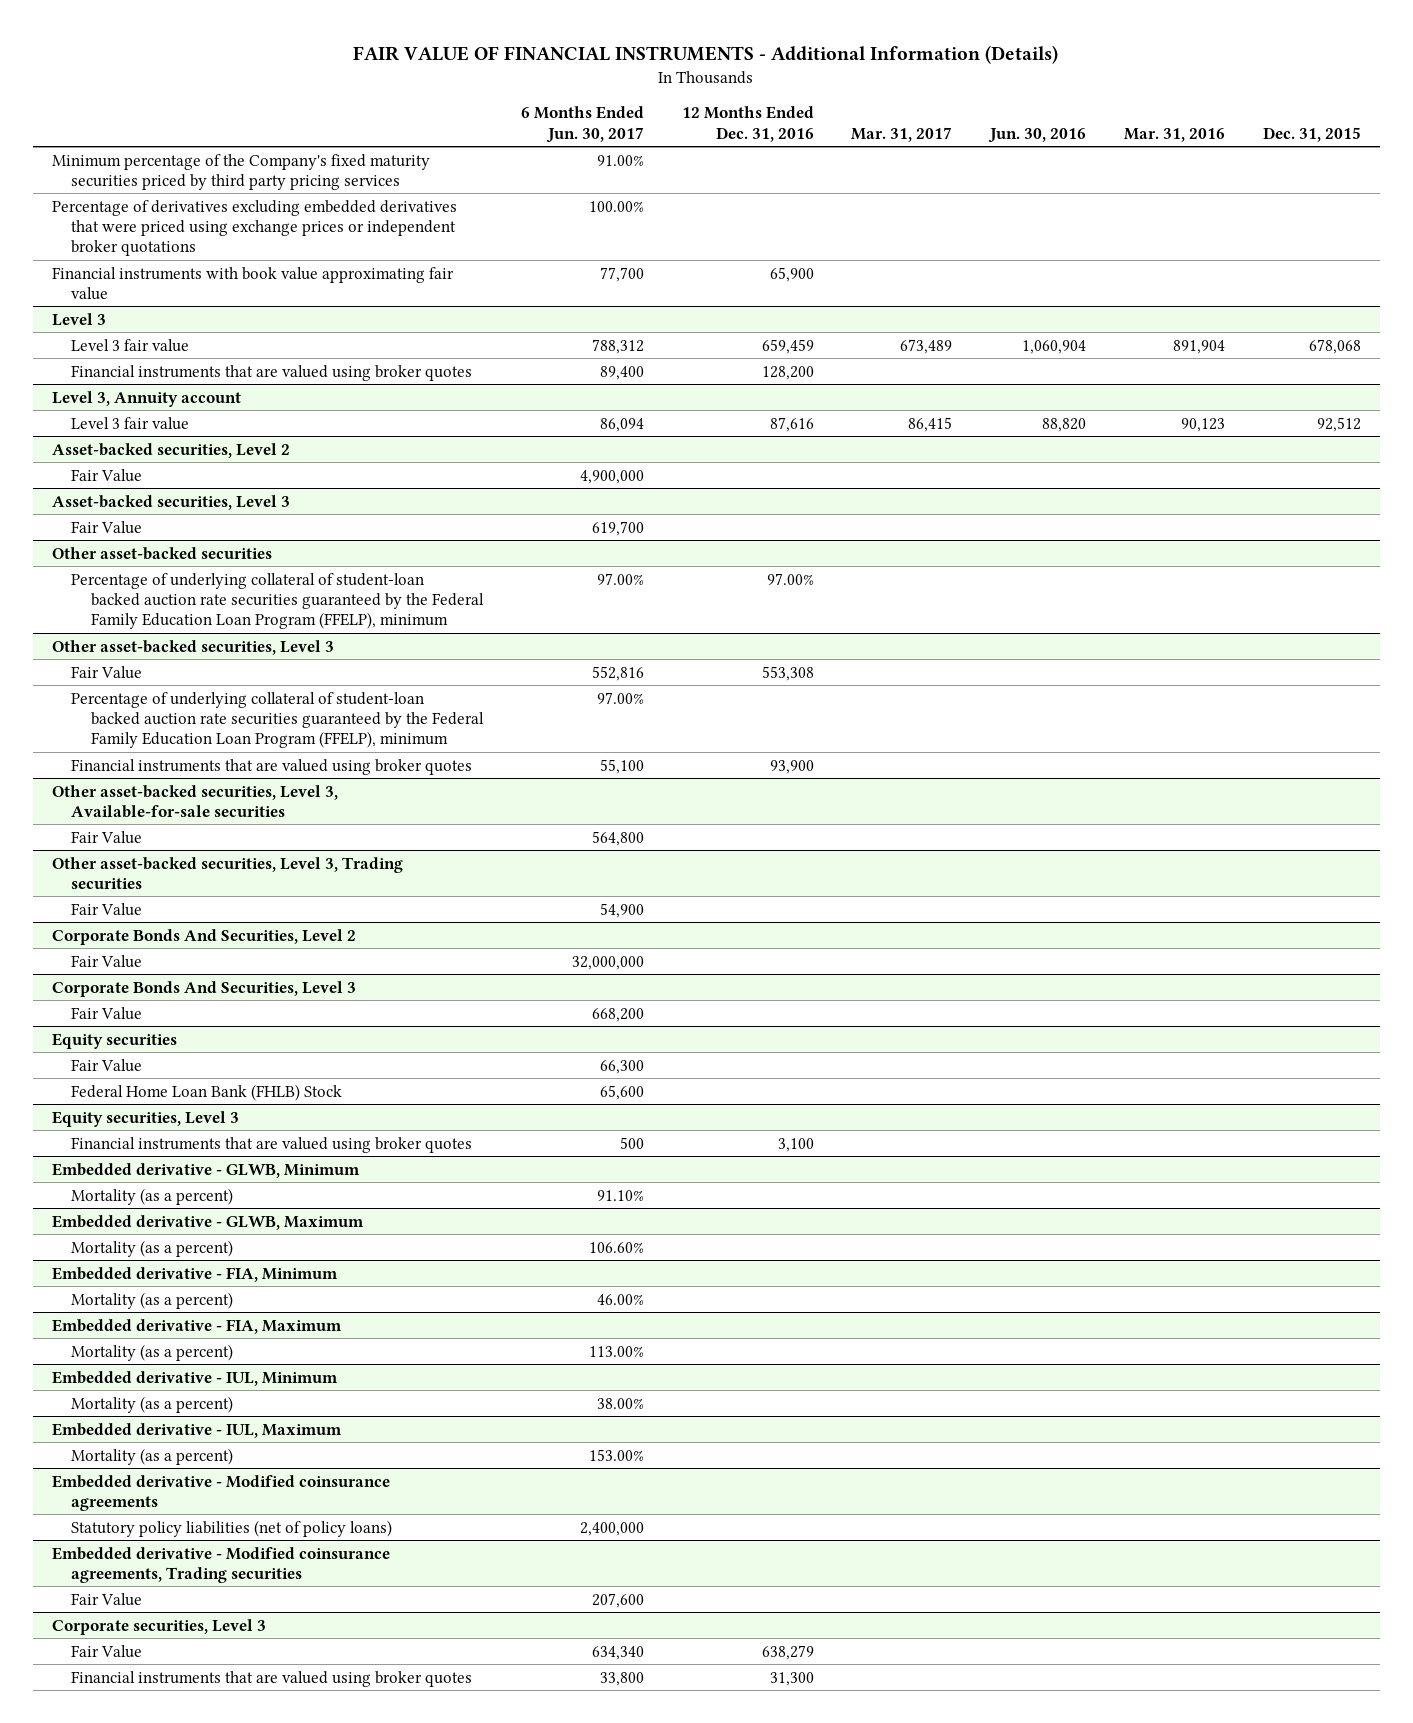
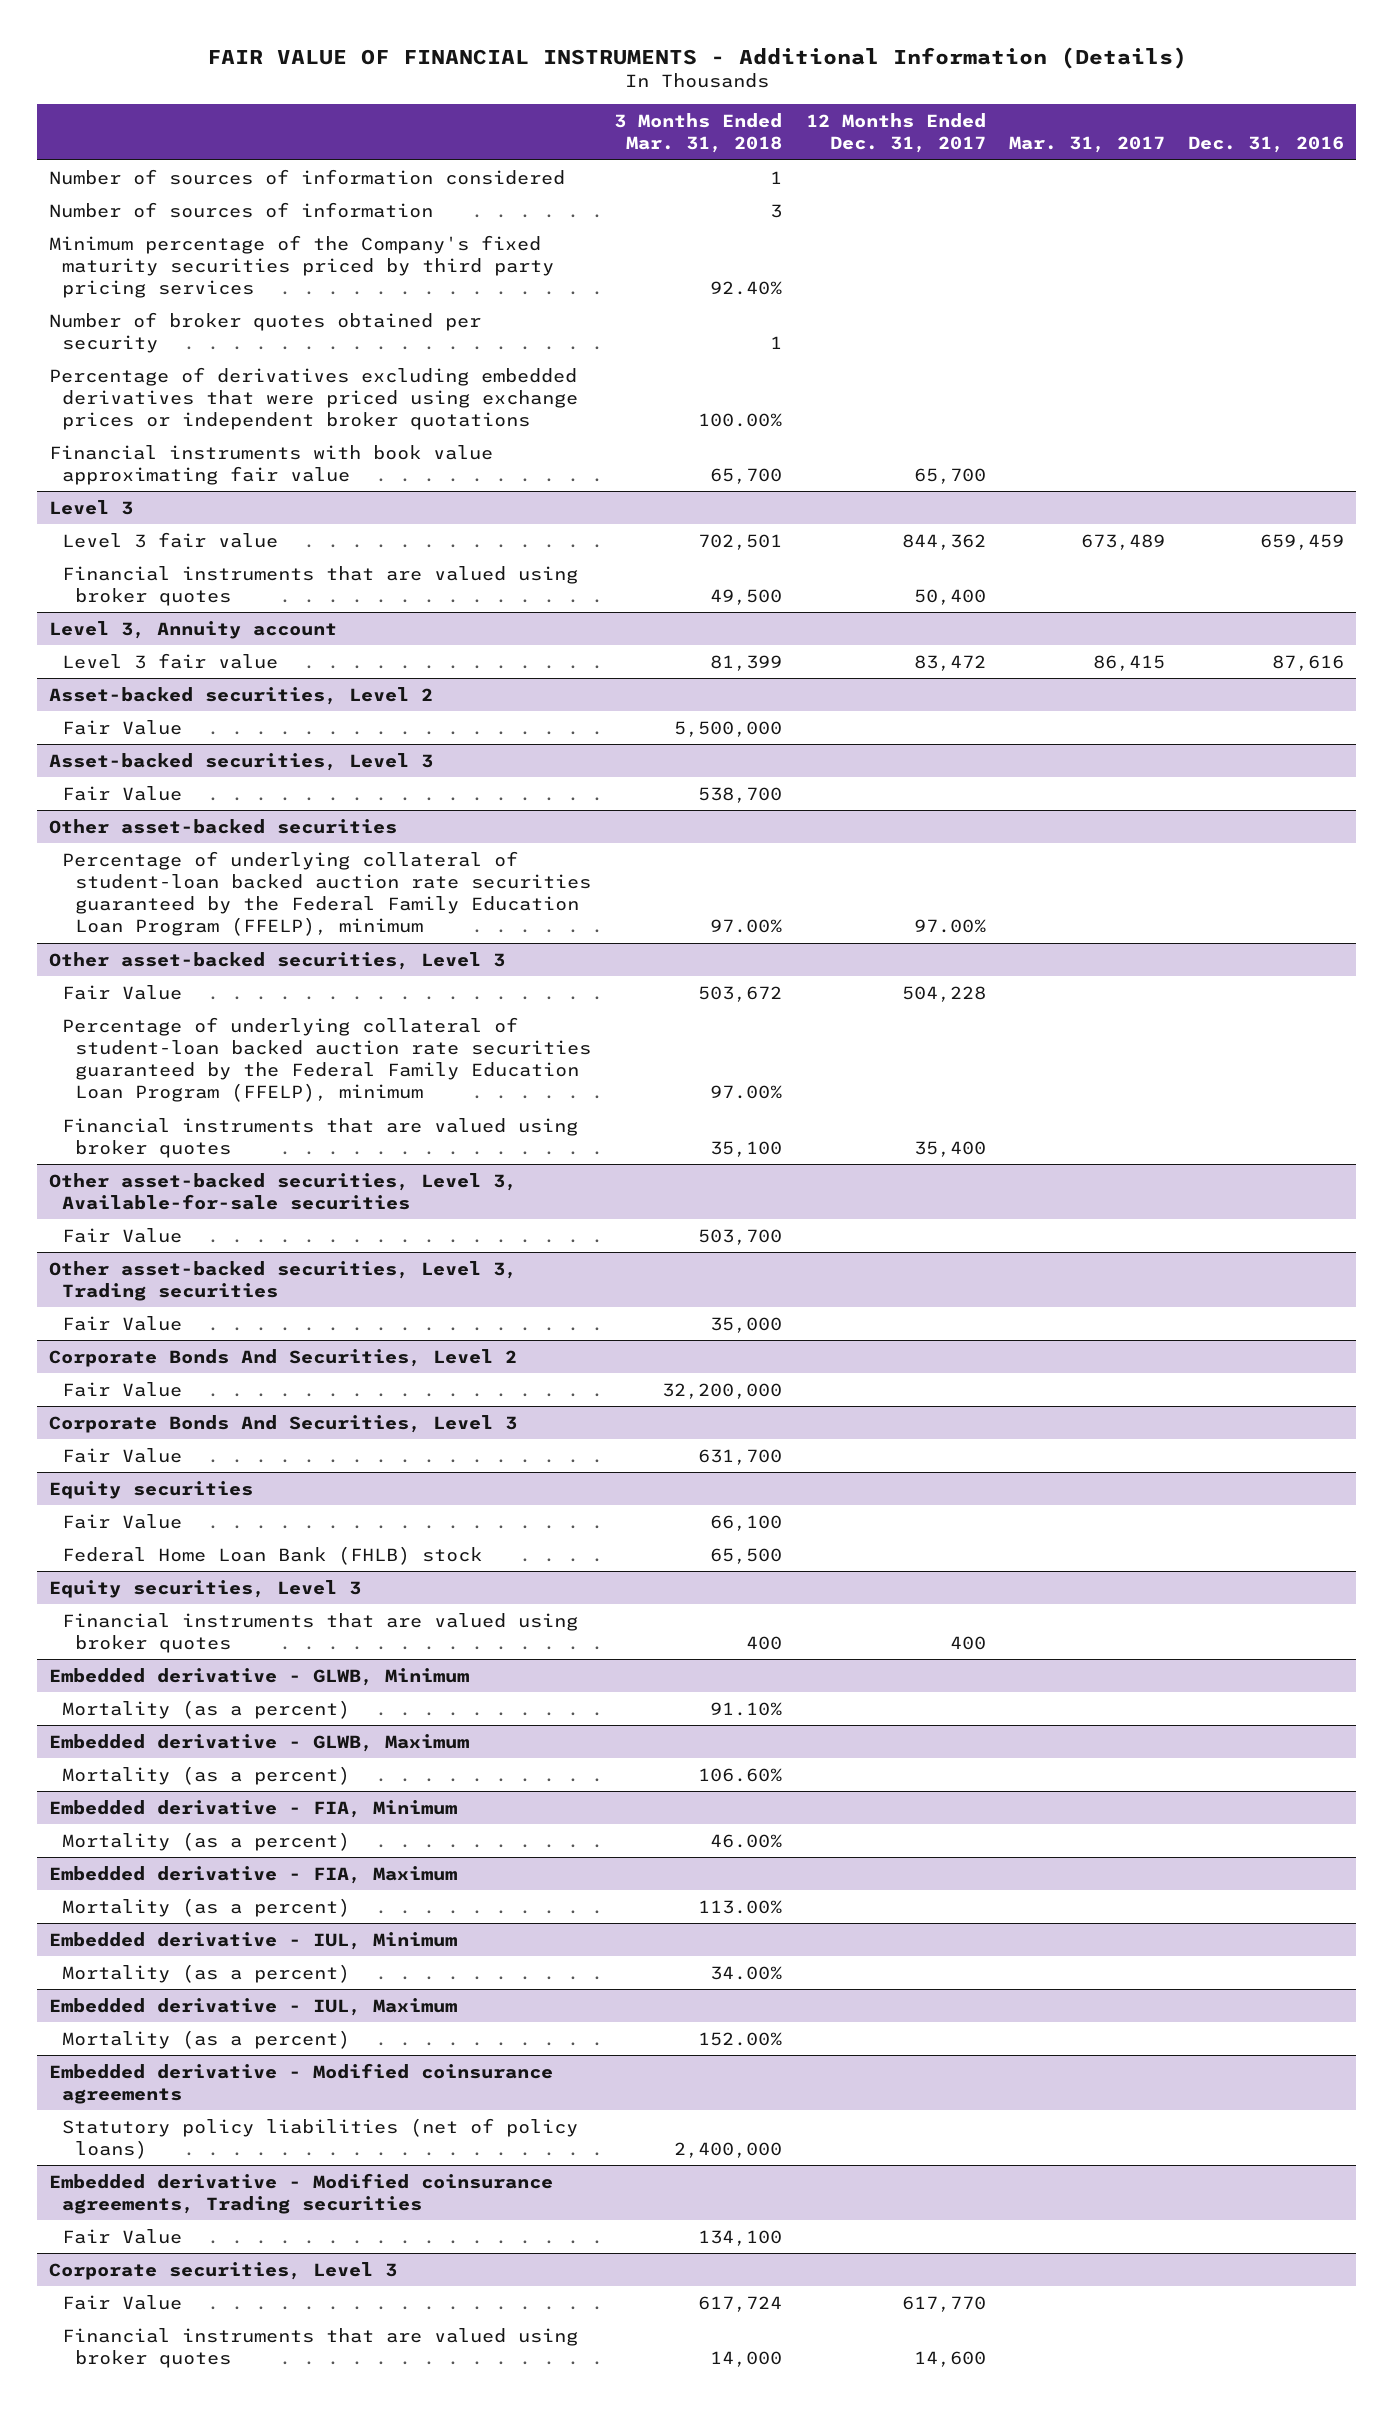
[520,106,644,143] 6 Months Ended Jun. 30, 2017 -> none
[681,106,814,142] 12 Months Ended Dec. 31, 2016 -> none
[988,127,1087,143] Jun. 30, 2016 -> none
[1124,127,1226,142] Mar. 31, 2016 -> none
[1262,126,1361,142] Dec. 31, 2015 -> none
none -> [614,112,783,154] 3 Months Ended Mar. 31, 2018
none -> [805,112,986,154] 12 Months Ended Dec. 31, 2017
none -> [1188,136,1345,154] Dec. 31, 2016
none -> [48,168,565,185] Number of sources of information considered
none -> [48,201,433,218] Number of sources of information
none -> [48,311,481,353] Number of broker quotes obtained per security
[71,1083,343,1101] Federal Home Loan Bank (FHLB) Stock -> [61,1545,482,1565] Federal Home Loan Bank (FHLB) stock

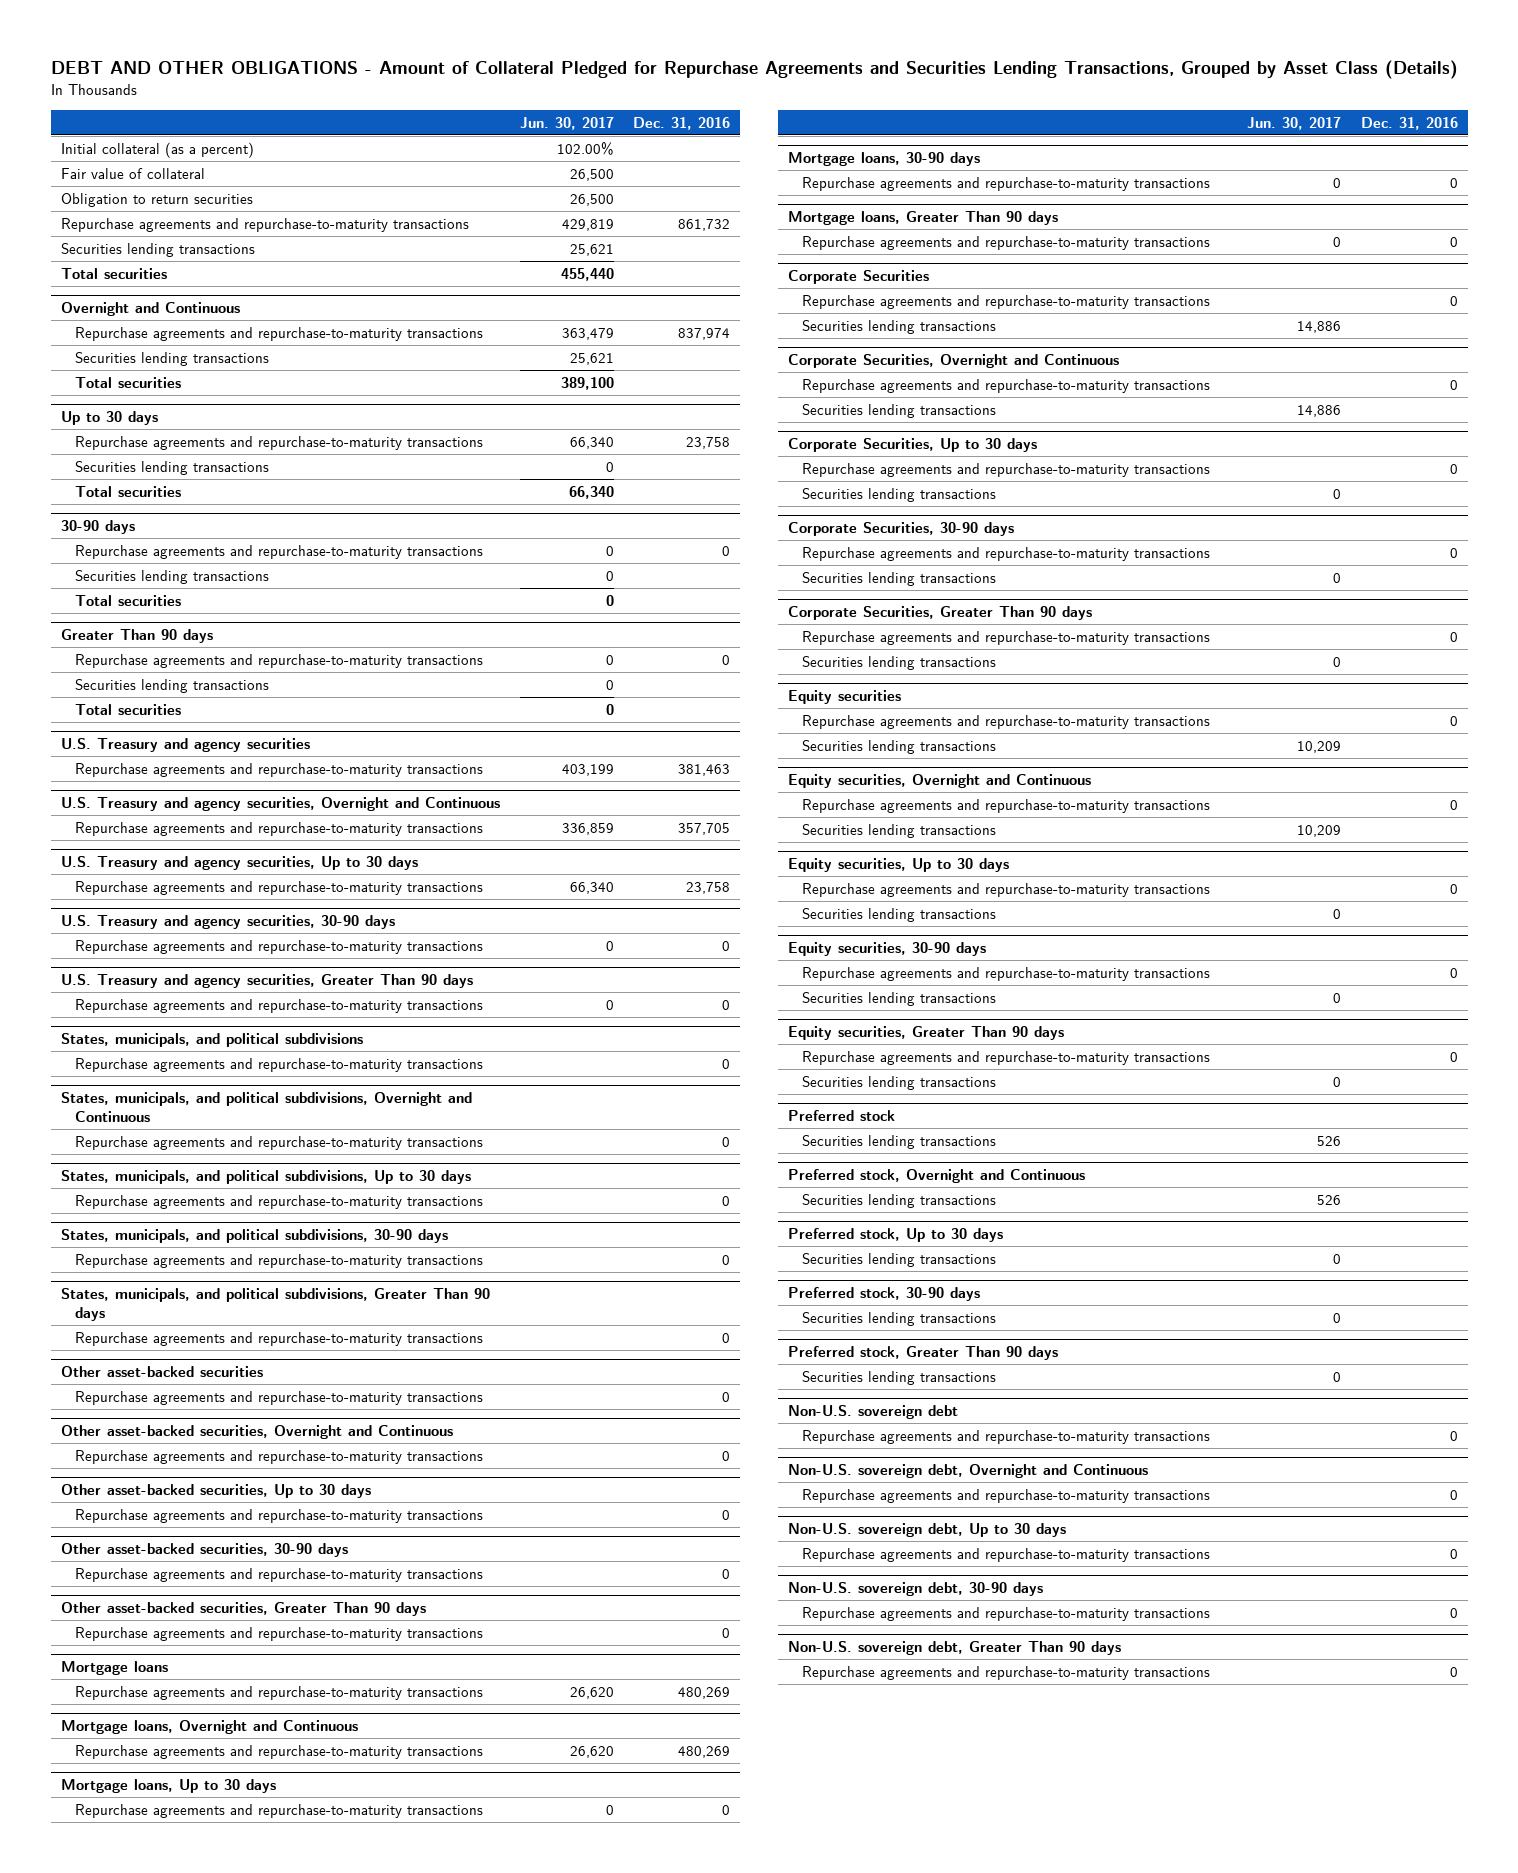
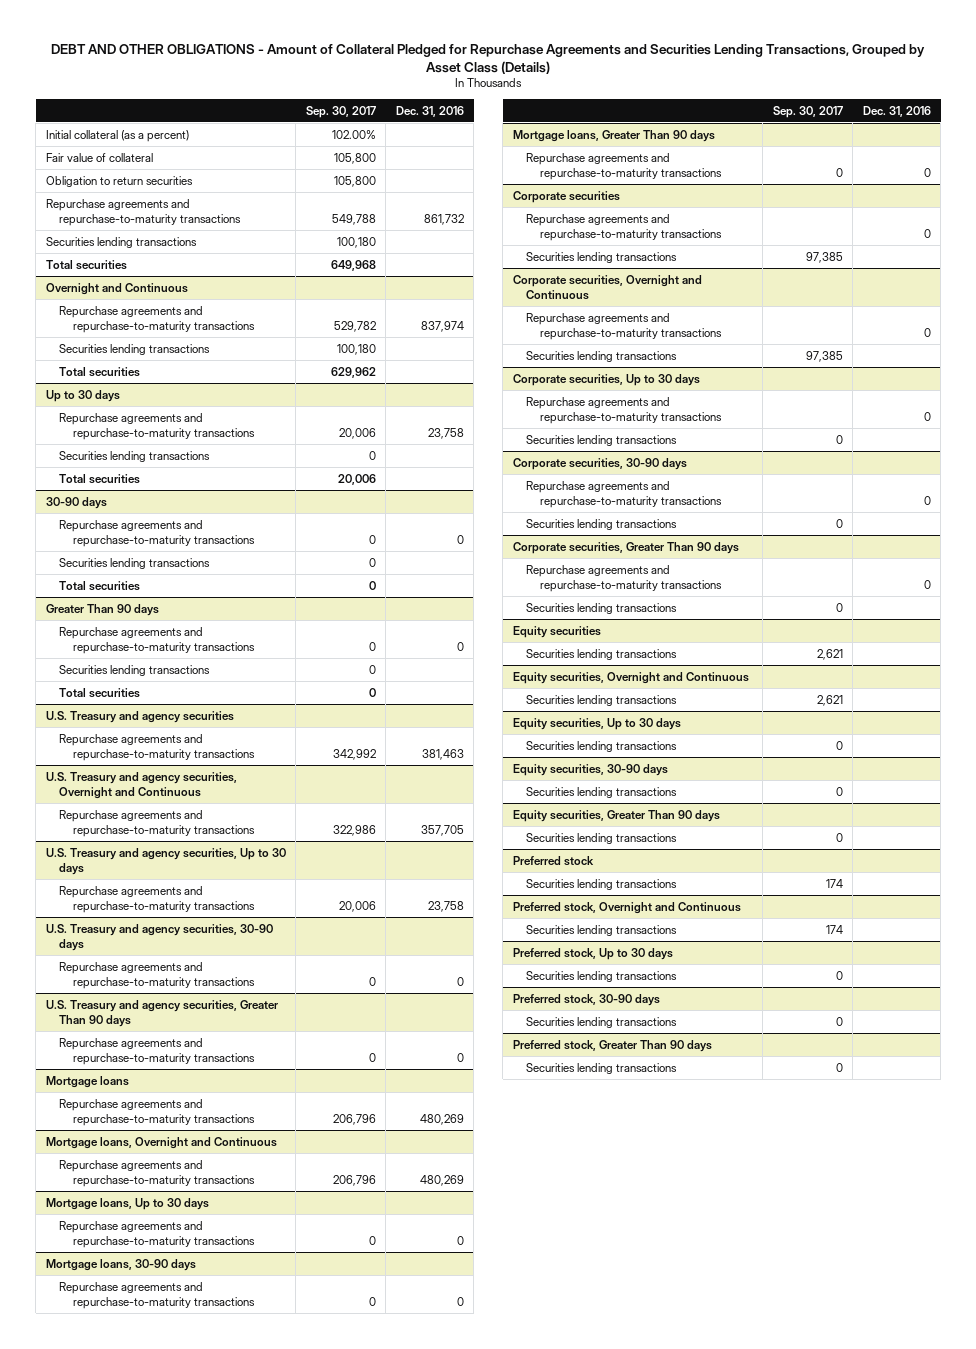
[519,116,614,130] Jun. 30, 2017 -> none
none -> [305,105,376,118] Sep. 30, 2017
[60,1032,363,1047] States, municipals, and political subdivisions -> none
[74,1057,483,1072] Repurchase agreements and repurchase-to-maturity transactions -> none
[60,1091,472,1122] States, municipals, and political subdivisions, Overnight and Continuous -> none
[74,1135,483,1150] Repurchase agreements and repurchase-to-maturity transactions -> none
[60,1169,471,1184] States, municipals, and political subdivisions, Up to 30 days -> none
[74,1194,483,1209] Repurchase agreements and repurchase-to-maturity transactions -> none
[60,1228,448,1243] States, municipals, and political subdivisions, 30-90 days -> none
[74,1253,483,1268] Repurchase agreements and repurchase-to-maturity transactions -> none
[60,1287,490,1321] States, municipals, and political subdivisions, Greater Than 90 days -> none
[74,1331,483,1346] Repurchase agreements and repurchase-to-maturity transactions -> none
[60,1365,263,1377] Other asset-backed securities -> none
[74,1390,483,1405] Repurchase agreements and repurchase-to-maturity transactions -> none
[60,1424,453,1439] Other asset-backed securities, Overnight and Continuous -> none
[74,1449,483,1464] Repurchase agreements and repurchase-to-maturity transactions -> none
[60,1483,371,1498] Other asset-backed securities, Up to 30 days -> none
[74,1508,483,1523] Repurchase agreements and repurchase-to-maturity transactions -> none
[60,1542,348,1557] Other asset-backed securities, 30-90 days -> none
[74,1567,483,1582] Repurchase agreements and repurchase-to-maturity transactions -> none
[60,1601,426,1616] Other asset-backed securities, Greater Than 90 days -> none
[74,1626,483,1641] Repurchase agreements and repurchase-to-maturity transactions -> none
[788,269,930,284] Corporate Securities -> [512,190,620,203] Corporate securities
[788,353,1120,368] Corporate Securities, Overnight and Continuous -> [512,274,702,300] Corporate securities, Overnight and Continuous
[788,437,1038,452] Corporate Securities, Up to 30 days -> [512,373,700,386] Corporate securities, Up to 30 days
[788,521,1015,536] Corporate Securities, 30-90 days -> [512,457,687,470] Corporate securities, 30-90 days
[788,605,1093,620] Corporate Securities, Greater Than 90 days -> [512,541,739,554] Corporate securities, Greater Than 90 days
[802,714,1211,729] Repurchase agreements and repurchase-to-maturity transactions -> none
[802,798,1211,813] Repurchase agreements and repurchase-to-maturity transactions -> none
[802,882,1211,897] Repurchase agreements and repurchase-to-maturity transactions -> none
[802,966,1211,981] Repurchase agreements and repurchase-to-maturity transactions -> none
[802,1050,1211,1065] Repurchase agreements and repurchase-to-maturity transactions -> none
[788,1404,959,1419] Non-U.S. sovereign debt -> none
[802,1429,1211,1444] Repurchase agreements and repurchase-to-maturity transactions -> none
[788,1463,1149,1478] Non-U.S. sovereign debt, Overnight and Continuous -> none
[802,1488,1211,1503] Repurchase agreements and repurchase-to-maturity transactions -> none
[788,1522,1067,1537] Non-U.S. sovereign debt, Up to 30 days -> none
[802,1547,1211,1562] Repurchase agreements and repurchase-to-maturity transactions -> none
[788,1581,1044,1596] Non-U.S. sovereign debt, 30-90 days -> none
[802,1606,1211,1621] Repurchase agreements and repurchase-to-maturity transactions -> none
[788,1640,1122,1655] Non-U.S. sovereign debt, Greater Than 90 days -> none
[802,1665,1211,1680] Repurchase agreements and repurchase-to-maturity transactions -> none

